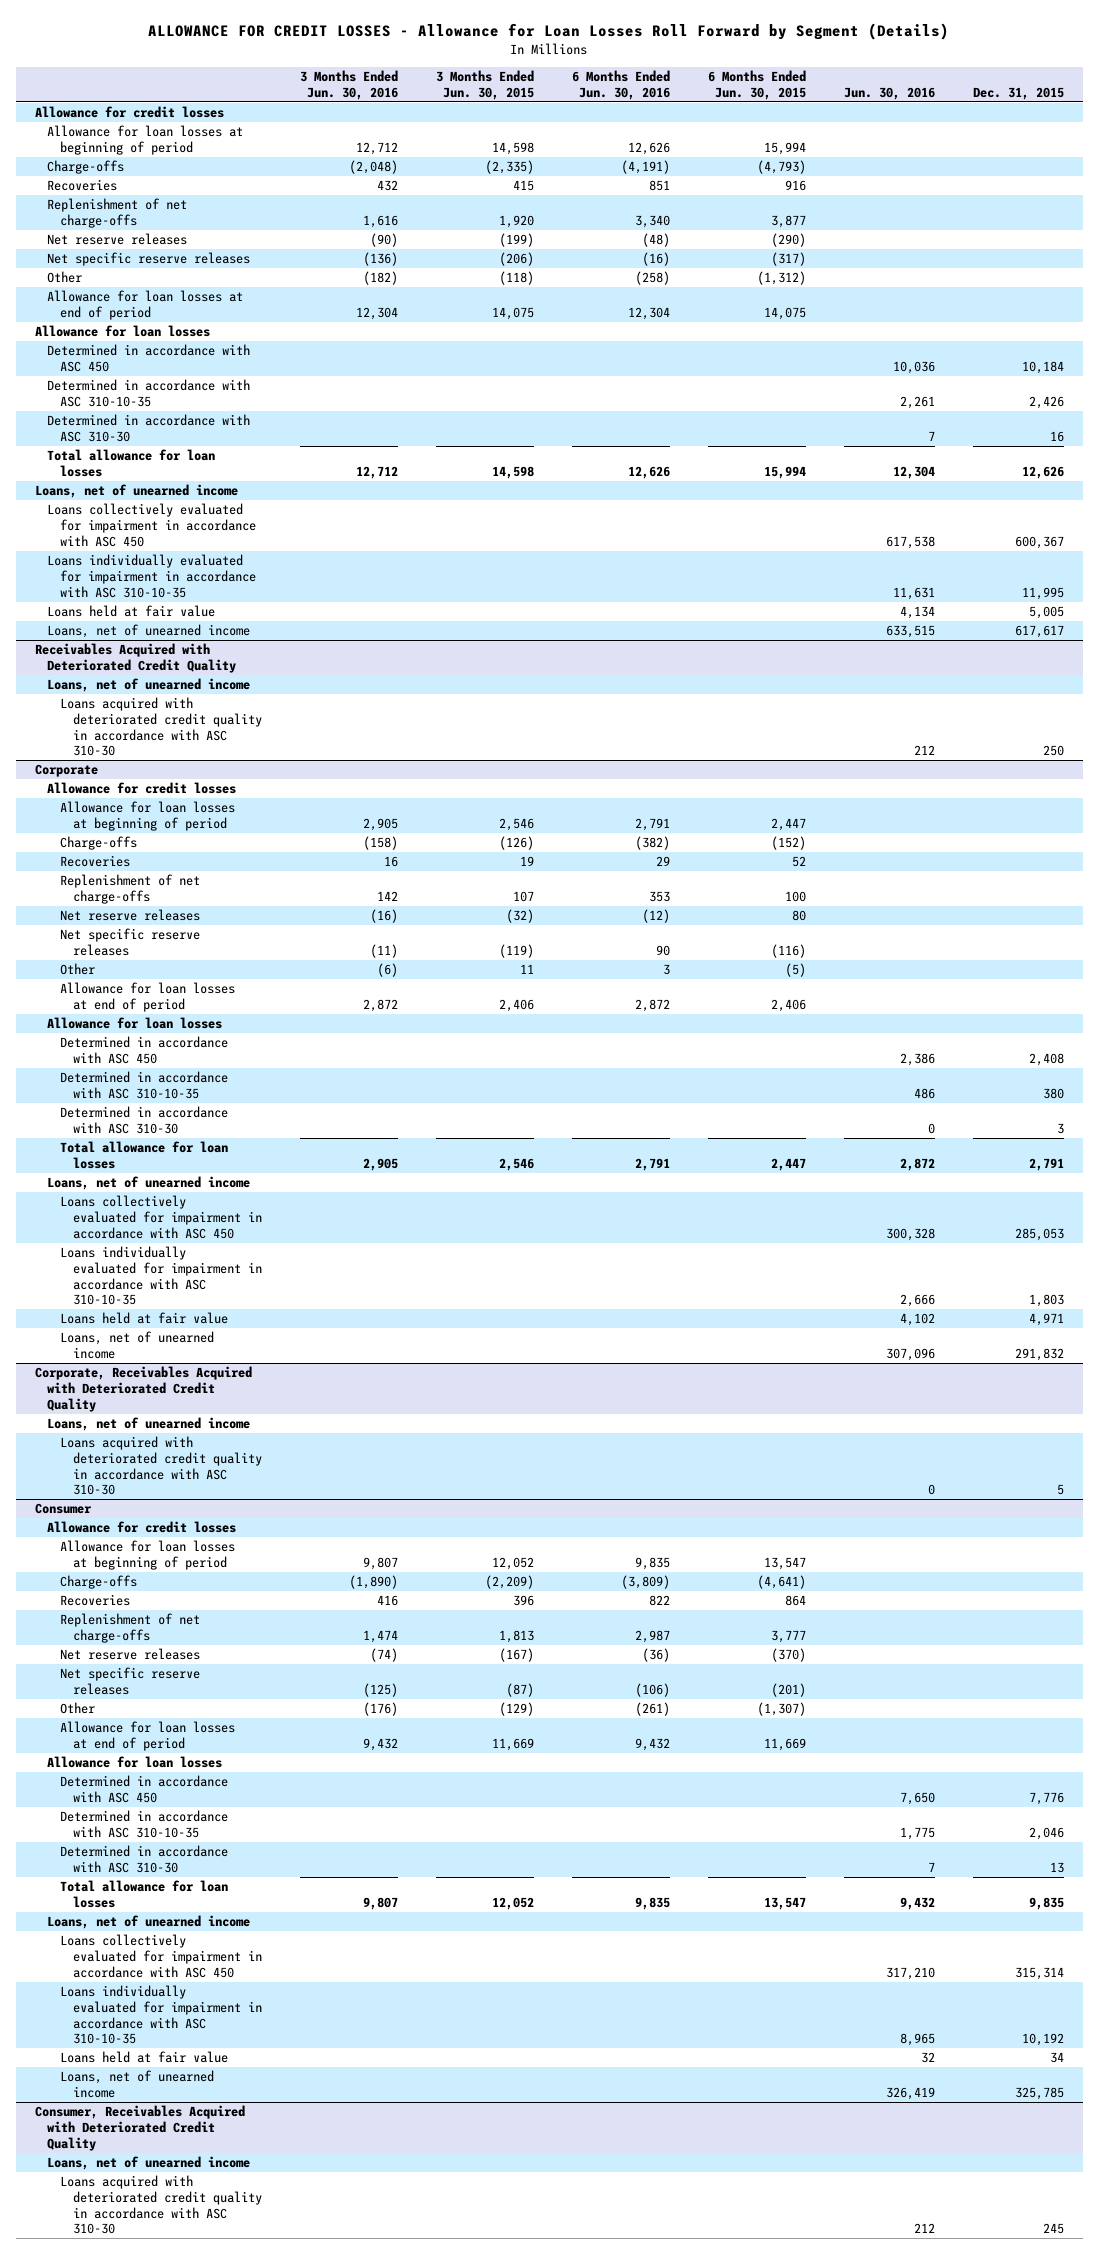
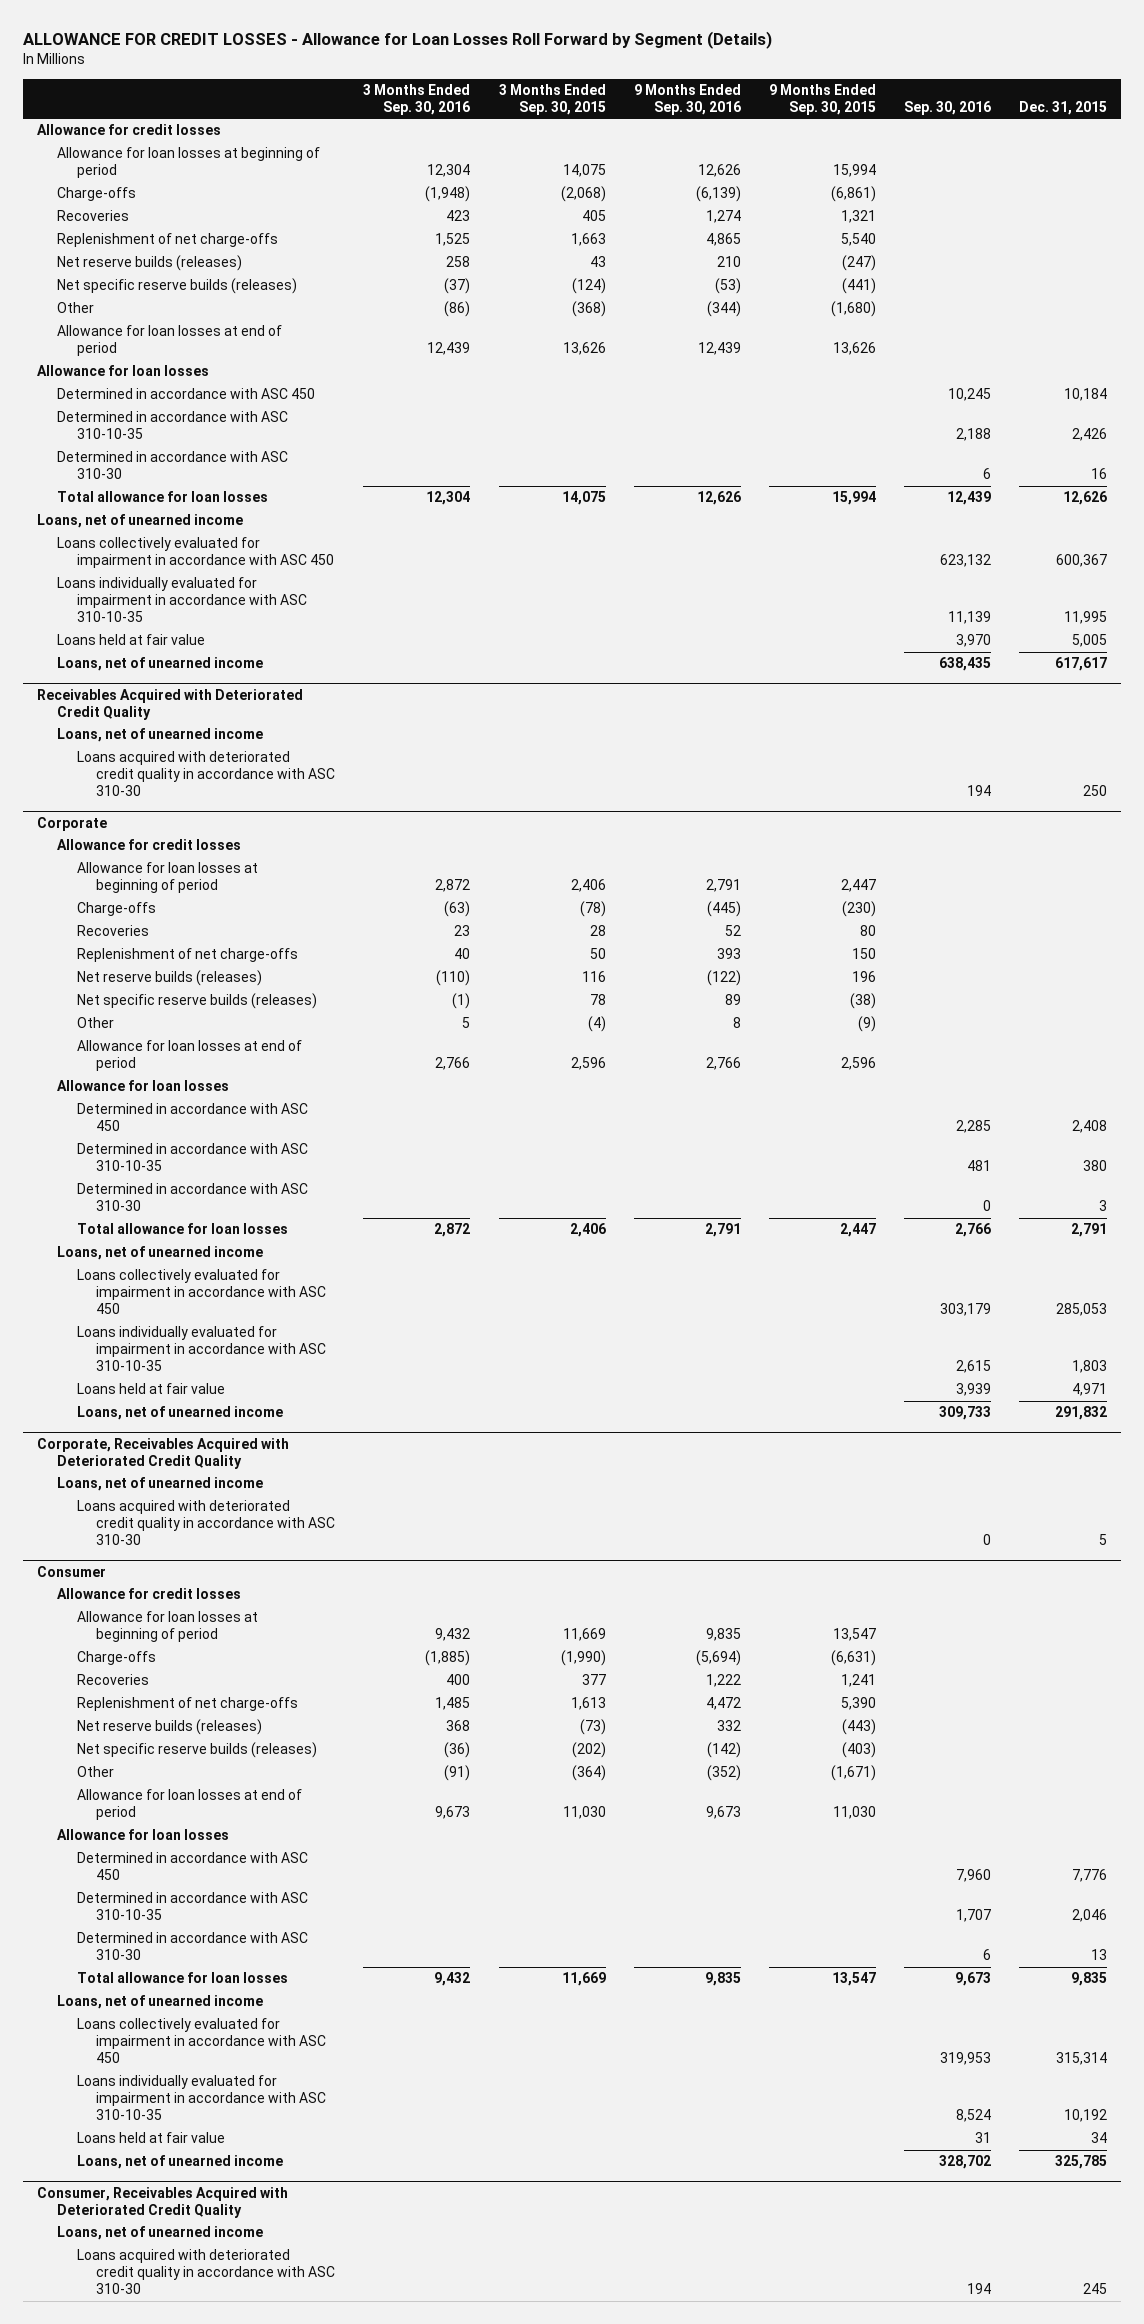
[299,70,398,100] 3 Months Ended Jun. 30, 2016 -> none
[436,70,535,100] 3 Months Ended Jun. 30, 2015 -> none
[572,70,671,100] 6 Months Ended Jun. 30, 2016 -> none
[708,70,807,100] 6 Months Ended Jun. 30, 2015 -> none
[844,86,936,100] Jun. 30, 2016 -> none
none -> [363,84,471,116] 3 Months Ended Sep. 30, 2016
none -> [498,84,606,116] 3 Months Ended Sep. 30, 2015
none -> [633,84,741,116] 9 Months Ended Sep. 30, 2016
none -> [768,84,876,116] 9 Months Ended Sep. 30, 2015
none -> [903,101,991,116] Sep. 30, 2016
[47,233,188,246] Net reserve releases -> [56,255,242,272] Net reserve builds (releases)
[47,252,251,267] Net specific reserve releases -> [56,278,297,295] Net specific reserve builds (releases)
[60,909,201,922] Net reserve releases -> [76,970,262,987] Net reserve builds (releases)
[60,928,201,956] Net specific reserve releases -> [76,993,317,1010] Net specific reserve builds (releases)
[60,1648,201,1661] Net reserve releases -> [76,1719,262,1736] Net reserve builds (releases)
[60,1667,201,1695] Net specific reserve releases -> [76,1742,317,1759] Net specific reserve builds (releases)

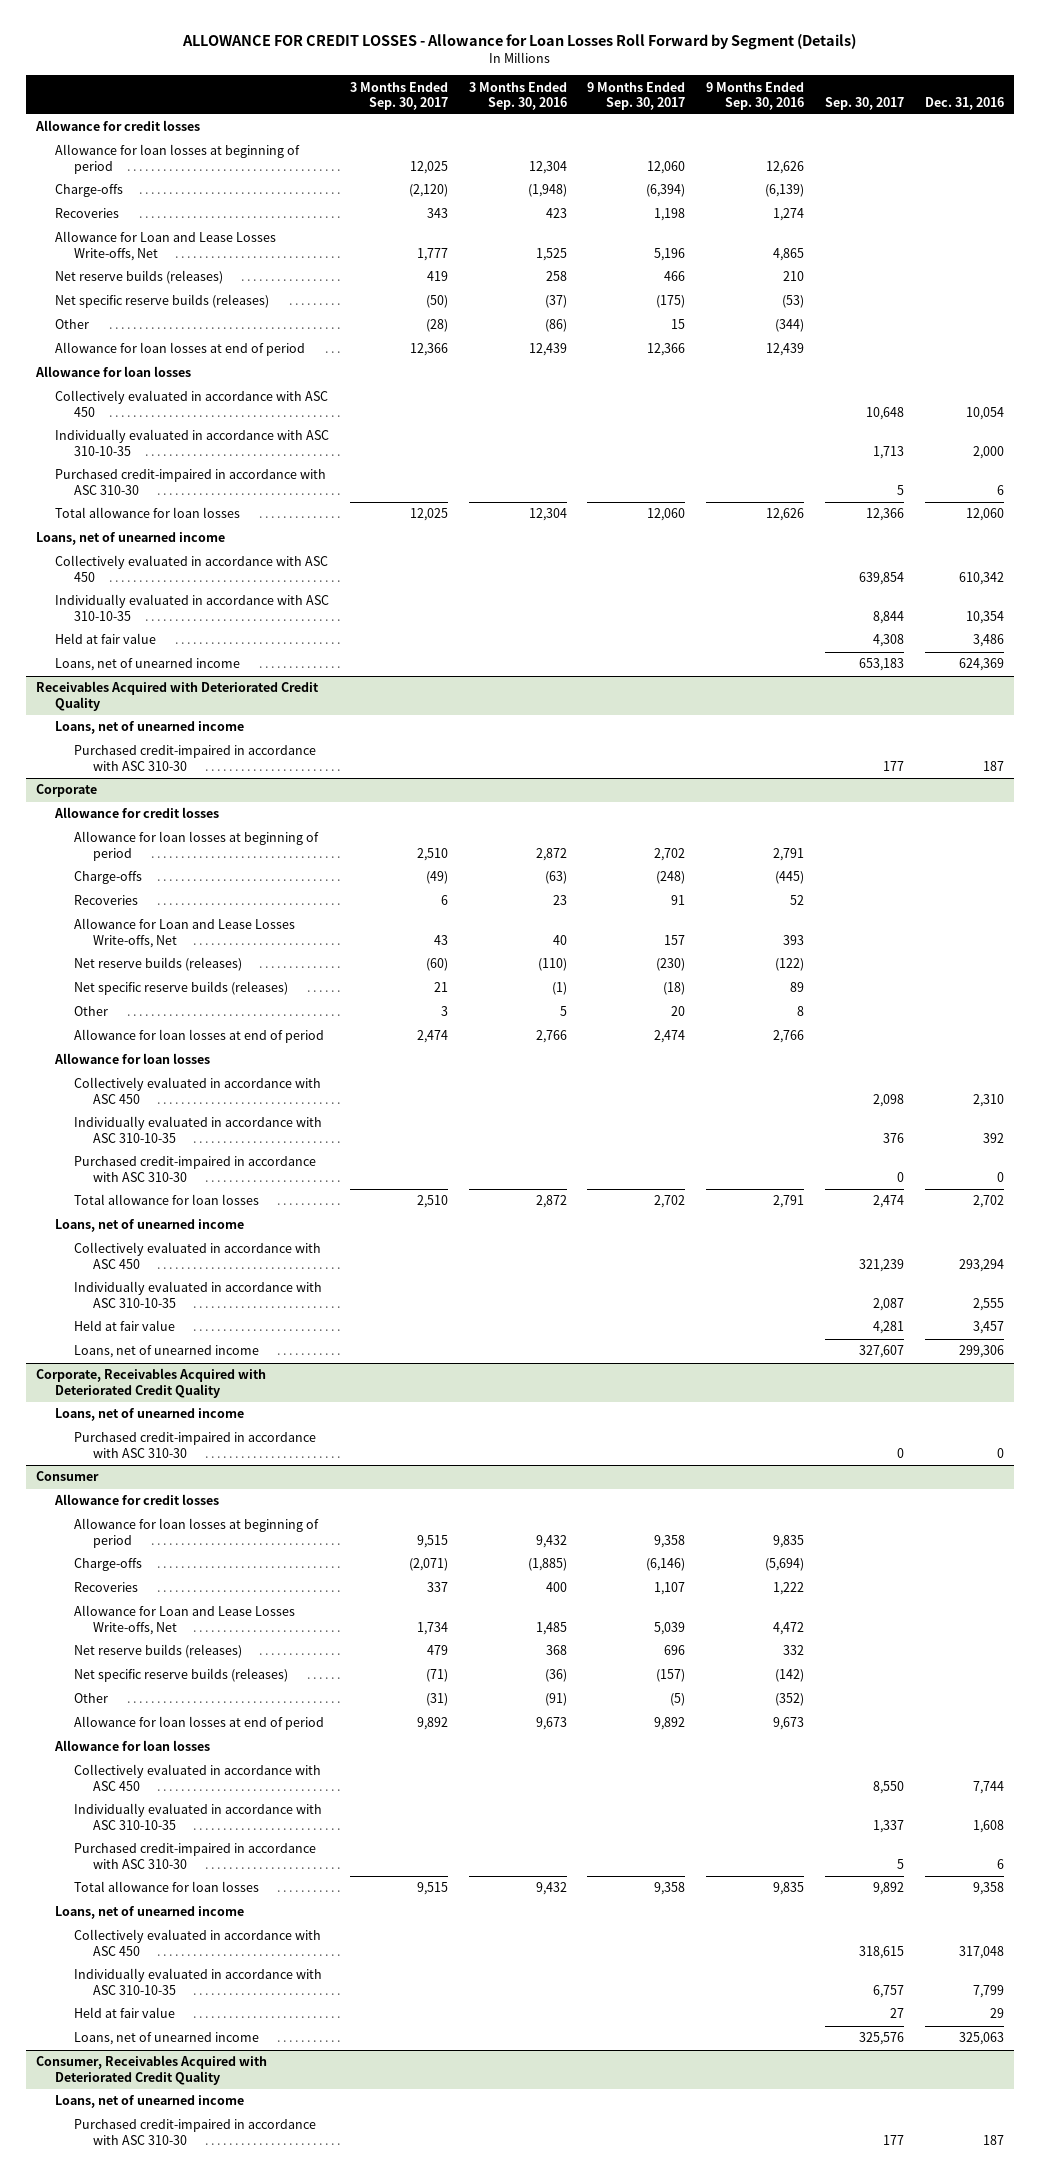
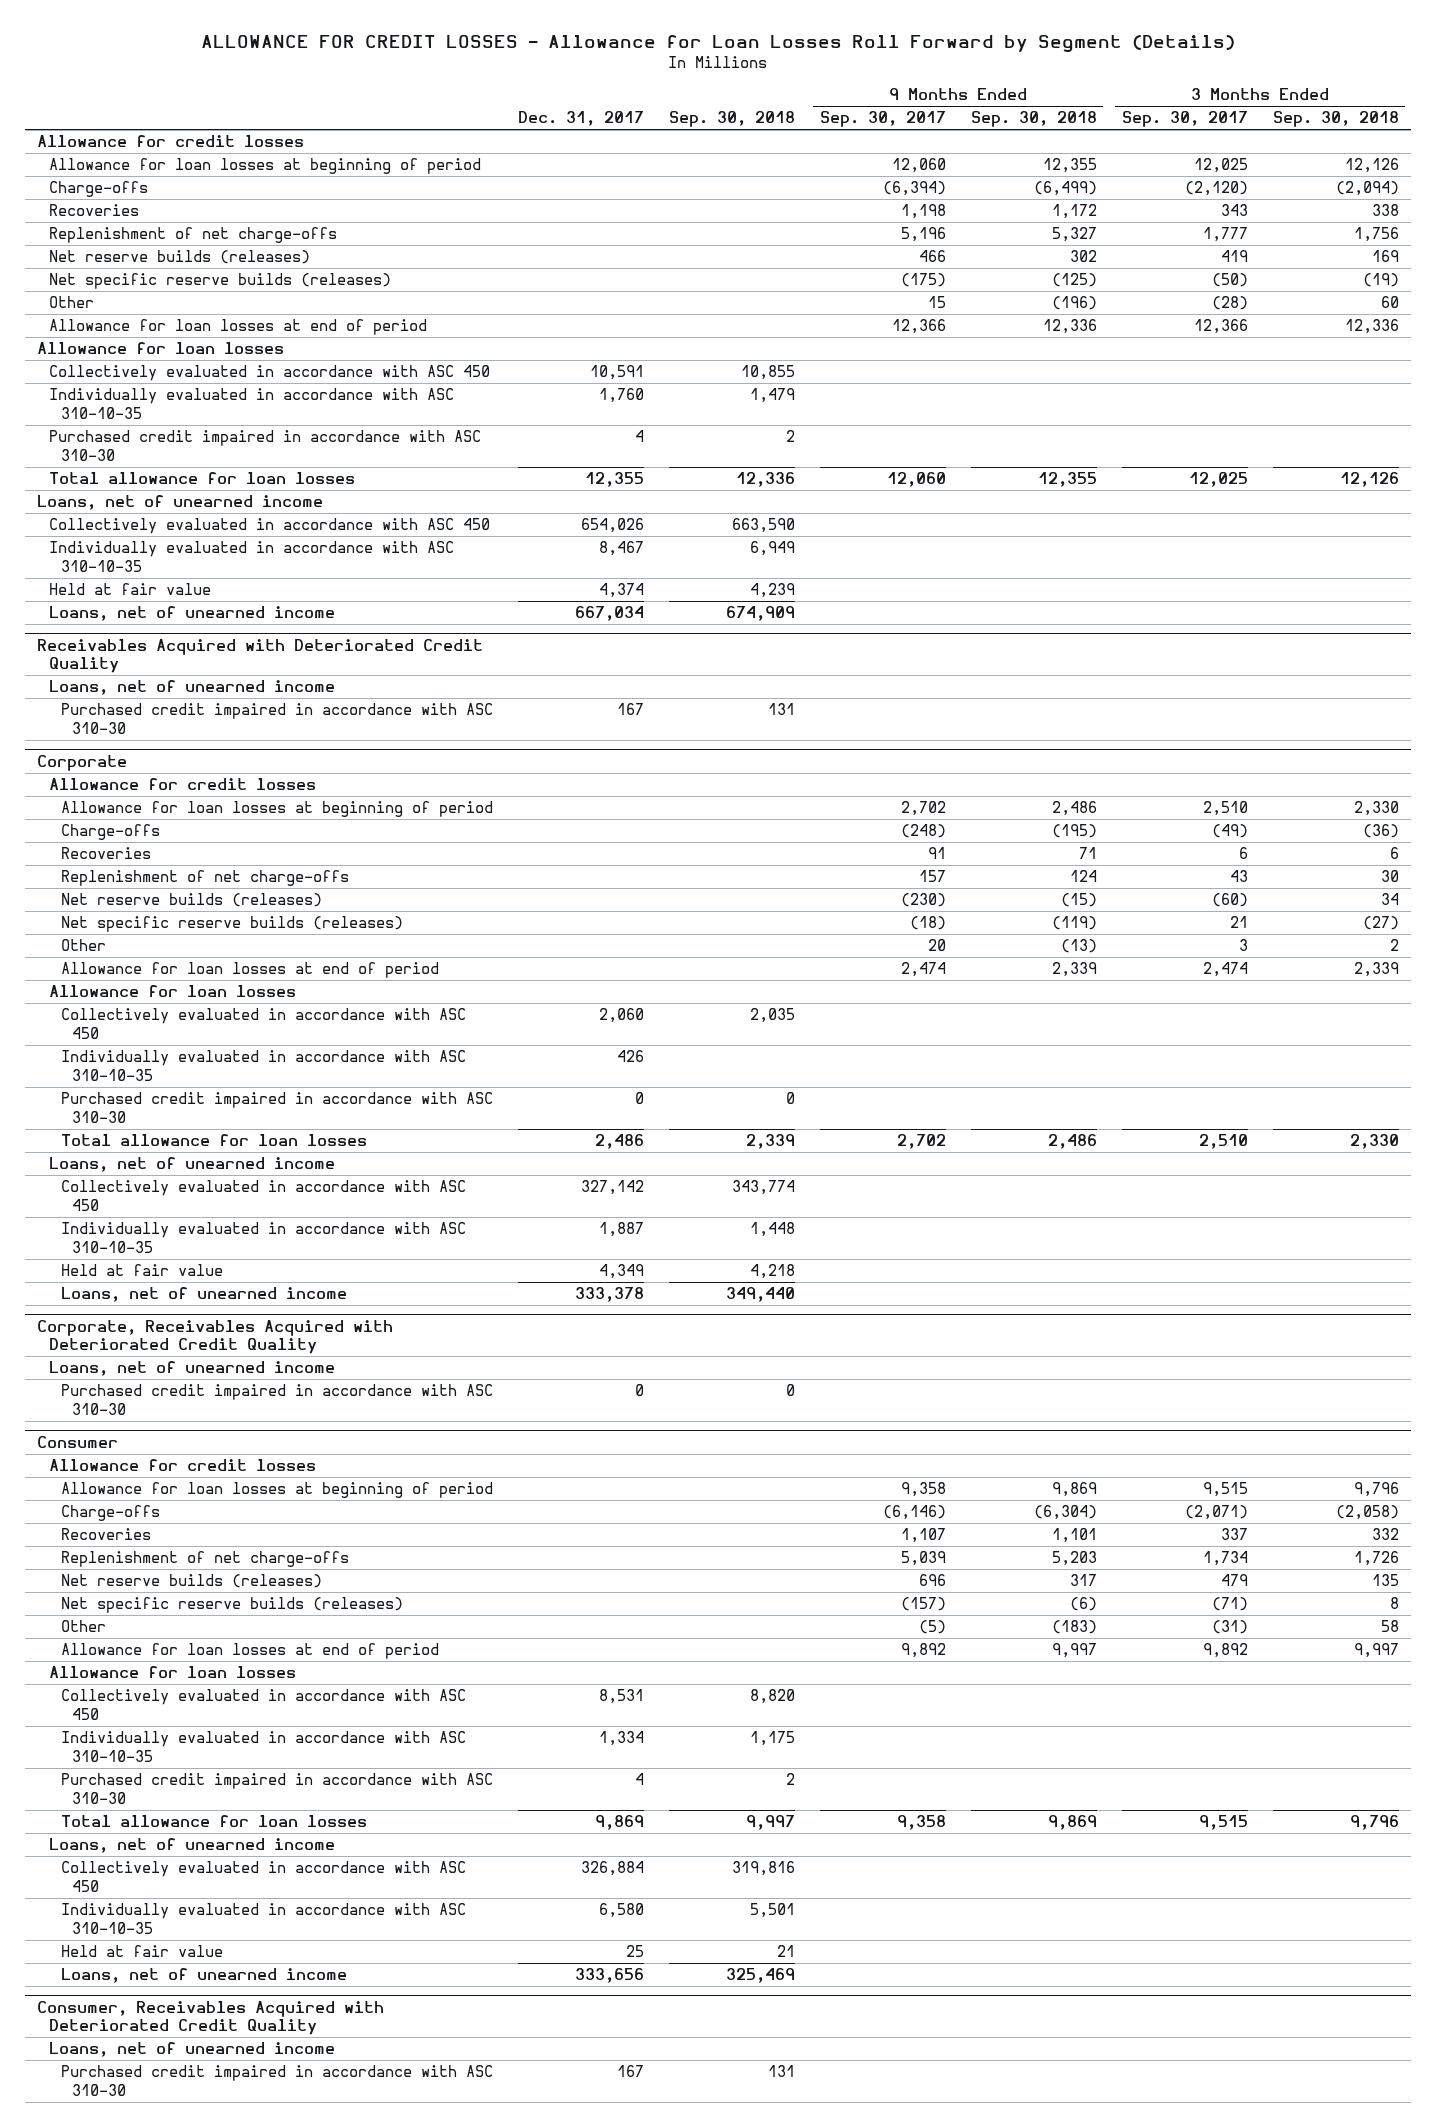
[468,81,567,110] 3 Months Ended Sep. 30, 2016 -> none
[706,81,805,110] 9 Months Ended Sep. 30, 2016 -> none
[825,96,905,110] Sep. 30, 2017 -> none
[924,96,1004,110] Dec. 31, 2016 -> none
none -> [517,111,644,127] Dec. 31, 2017
none -> [668,111,795,128] Sep. 30, 2018
none -> [970,111,1097,128] Sep. 30, 2018
none -> [1272,111,1399,128] Sep. 30, 2018
[55,231,277,261] Allowance for Loan and Lease Losses Write-offs, Net -> [48,227,337,244] Replenishment of net charge-offs
[55,469,327,495] Purchased credit-impaired in accordance with ASC 310-30 -> [48,430,481,461] Purchased credit impaired in accordance with ASC 310-30
[73,745,316,771] Purchased credit-impaired in accordance with ASC 310-30 -> [60,703,493,734] Purchased credit impaired in accordance with ASC 310-30
[73,918,295,948] Allowance for Loan and Lease Losses Write-offs, Net -> [60,870,349,887] Replenishment of net charge-offs
[73,1156,316,1182] Purchased credit-impaired in accordance with ASC 310-30 -> [60,1092,493,1123] Purchased credit impaired in accordance with ASC 310-30
[73,1432,316,1458] Purchased credit-impaired in accordance with ASC 310-30 -> [60,1384,493,1415] Purchased credit impaired in accordance with ASC 310-30
[73,1605,295,1635] Allowance for Loan and Lease Losses Write-offs, Net -> [60,1551,349,1568] Replenishment of net charge-offs
[73,1843,316,1869] Purchased credit-impaired in accordance with ASC 310-30 -> [60,1773,493,1804] Purchased credit impaired in accordance with ASC 310-30
[73,2119,316,2145] Purchased credit-impaired in accordance with ASC 310-30 -> [60,2065,493,2096] Purchased credit impaired in accordance with ASC 310-30

